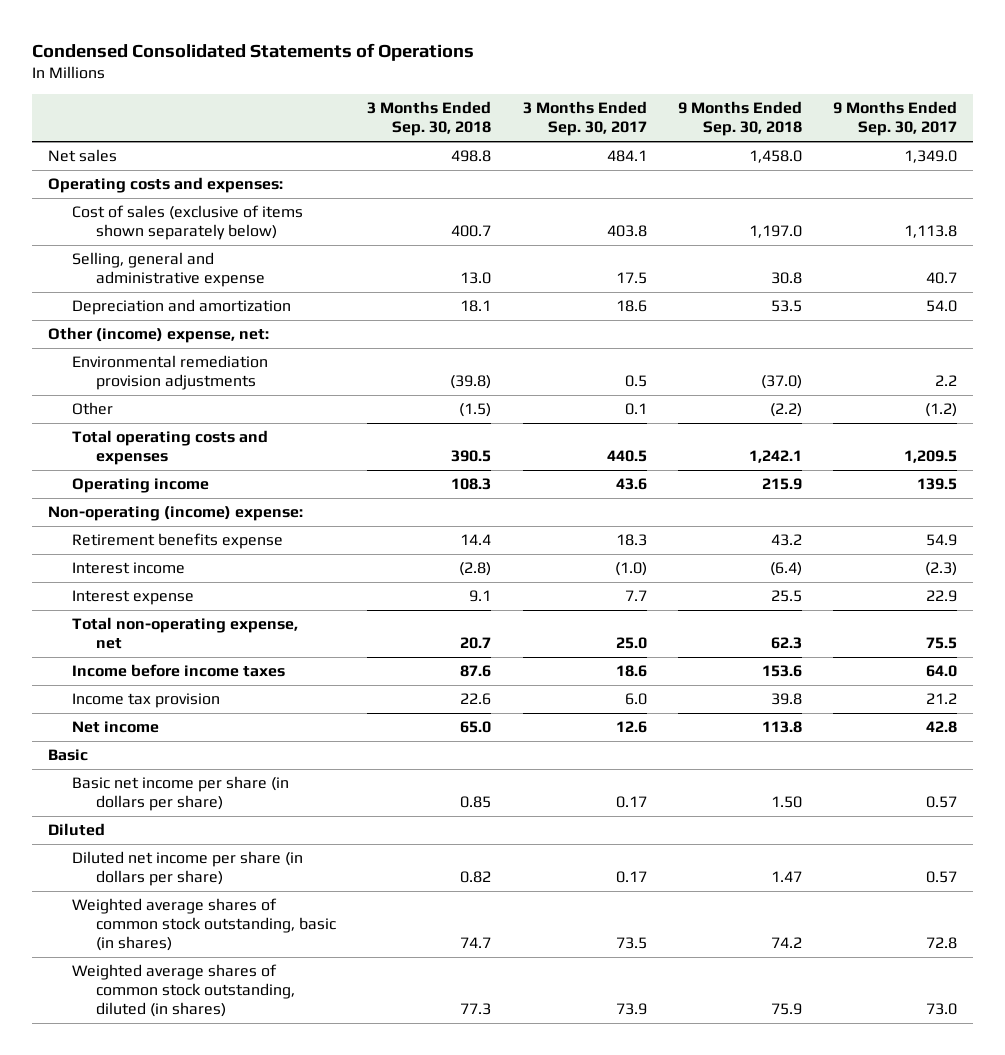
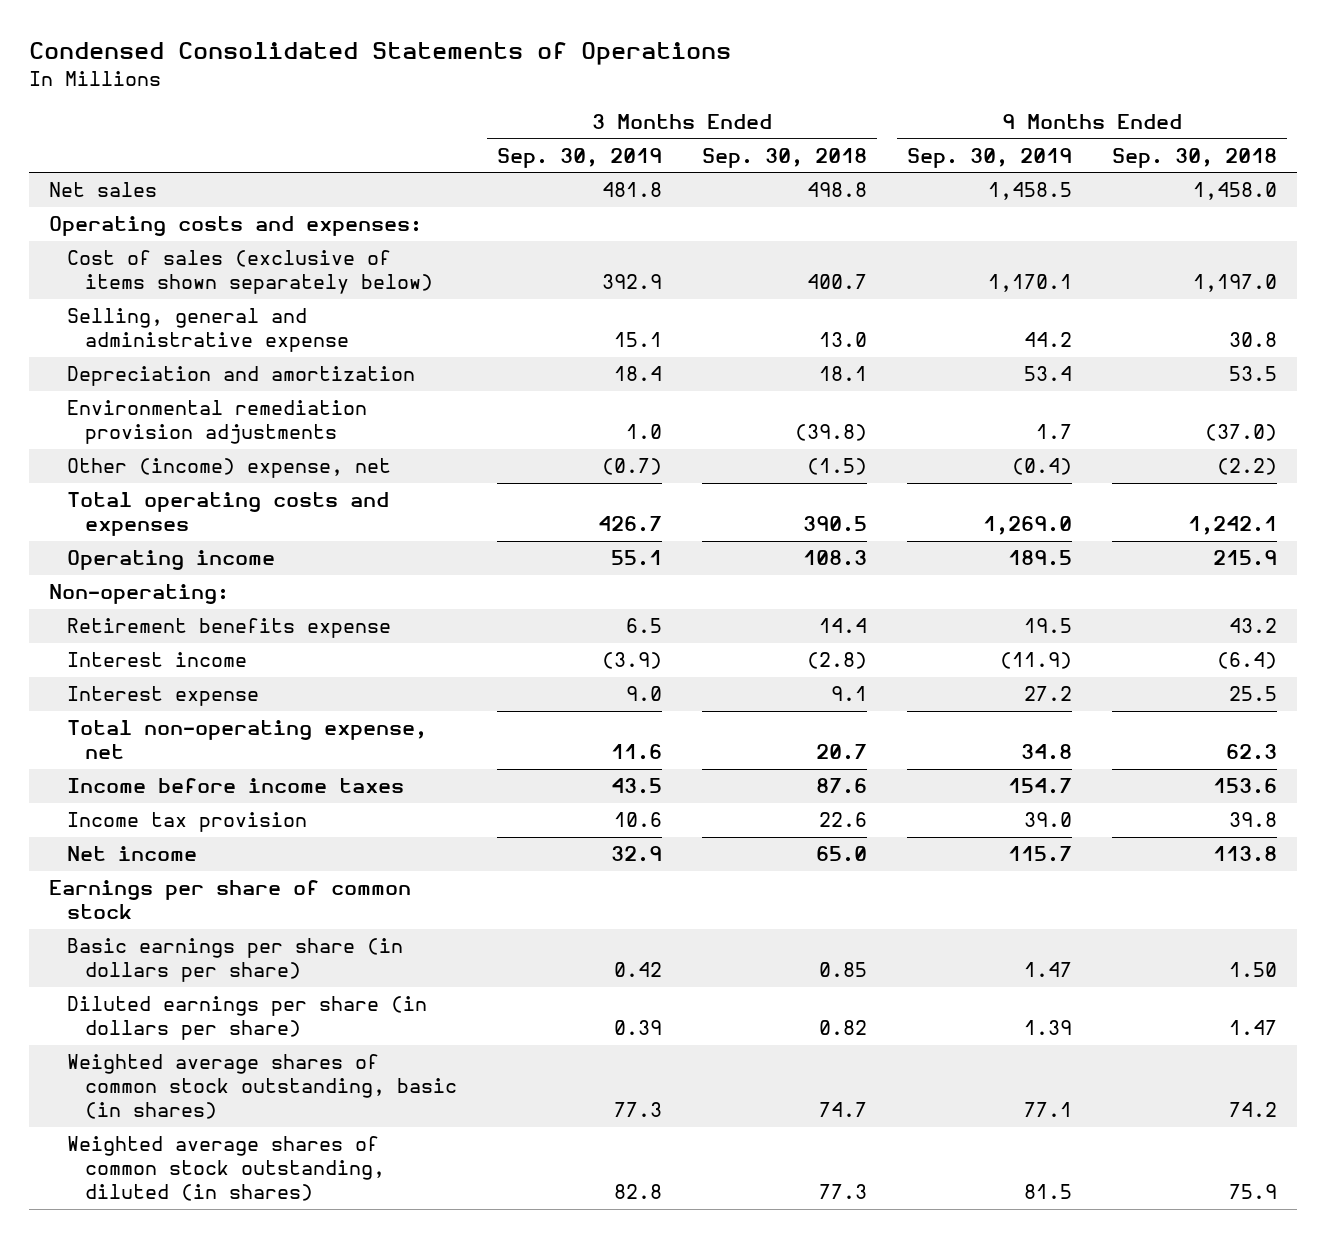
[522,101,647,137] 3 Months Ended Sep. 30, 2017 -> none
[833,101,958,137] 9 Months Ended Sep. 30, 2017 -> none
none -> [497,147,663,168] Sep. 30, 2019
none -> [907,147,1073,168] Sep. 30, 2019
[47,327,269,344] Other (income) expense, net: -> none
[71,402,113,416] Other -> [67,458,392,479] Other (income) expense, net
[47,506,303,522] Non-operating (income) expense: -> [49,584,230,605] Non-operating:
[47,749,88,762] Basic -> none
[47,823,105,837] Diluted -> none
none -> [49,880,412,920] Earnings per share of common stock
[71,776,289,812] Basic net income per share (in dollars per share) -> [67,938,404,983] Basic earnings per share (in dollars per share)
[71,851,303,887] Diluted net income per share (in dollars per share) -> [67,996,428,1041] Diluted earnings per share (in dollars per share)

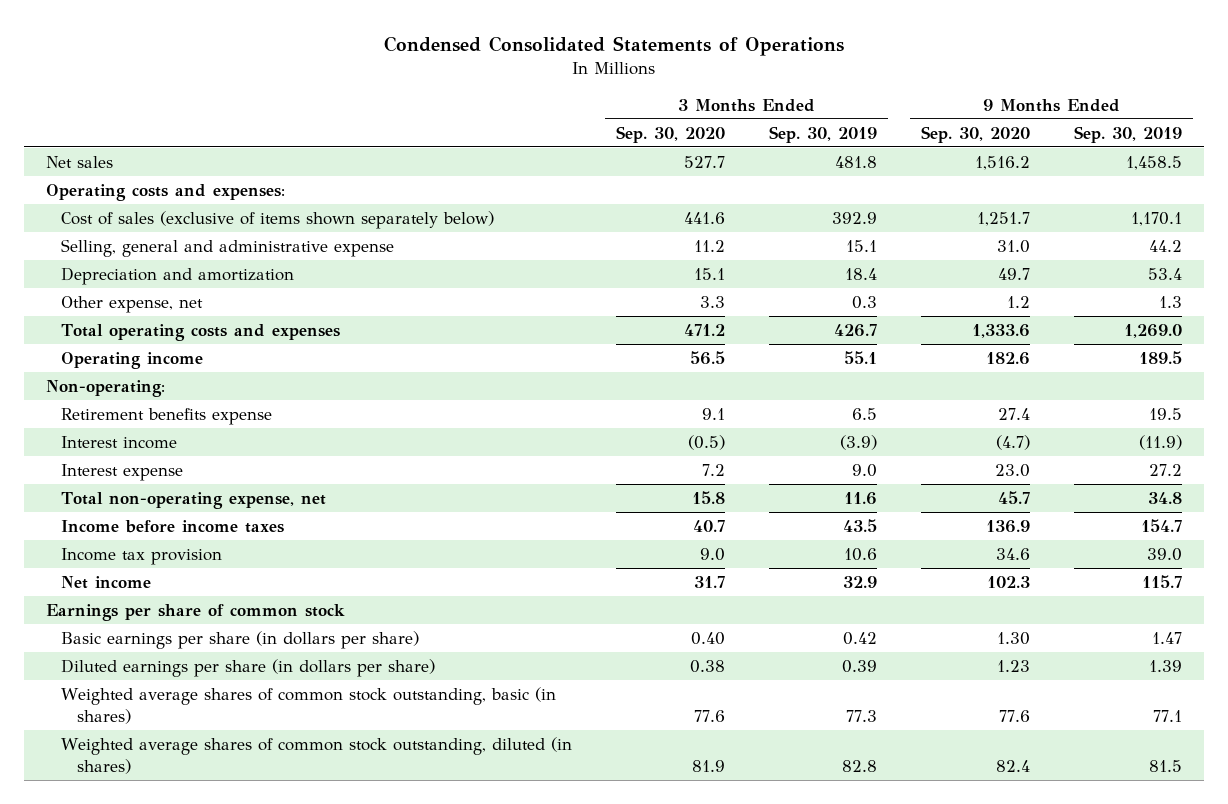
[702,147,868,168] Sep. 30, 2018 -> none
[1112,147,1278,168] Sep. 30, 2018 -> none
none -> [616,125,726,143] Sep. 30, 2020
none -> [921,125,1031,143] Sep. 30, 2020
[67,400,368,445] Environmental remediation provision adjustments -> none
[67,458,392,479] Other (income) expense, net -> [61,295,204,313] Other expense, net
[602,458,663,476] (0.7) -> [852,295,878,309] 0.3
[1012,458,1073,476] (0.4) -> [1159,295,1183,308] 1.3

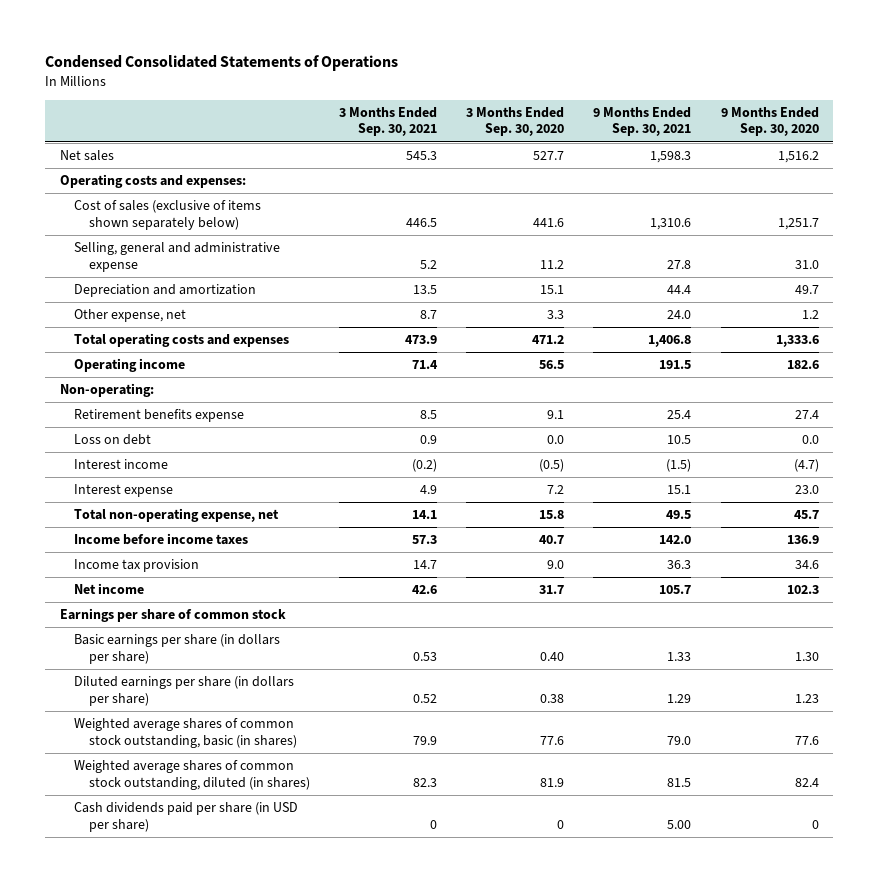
[769,125,878,143] Sep. 30, 2019 -> none
[1074,125,1183,143] Sep. 30, 2019 -> none
none -> [339,106,438,137] 3 Months Ended Sep. 30, 2021
none -> [593,106,692,137] 9 Months Ended Sep. 30, 2021
none -> [74,434,152,446] Loss on debt
none -> [74,802,299,832] Cash dividends paid per share (in USD per share)

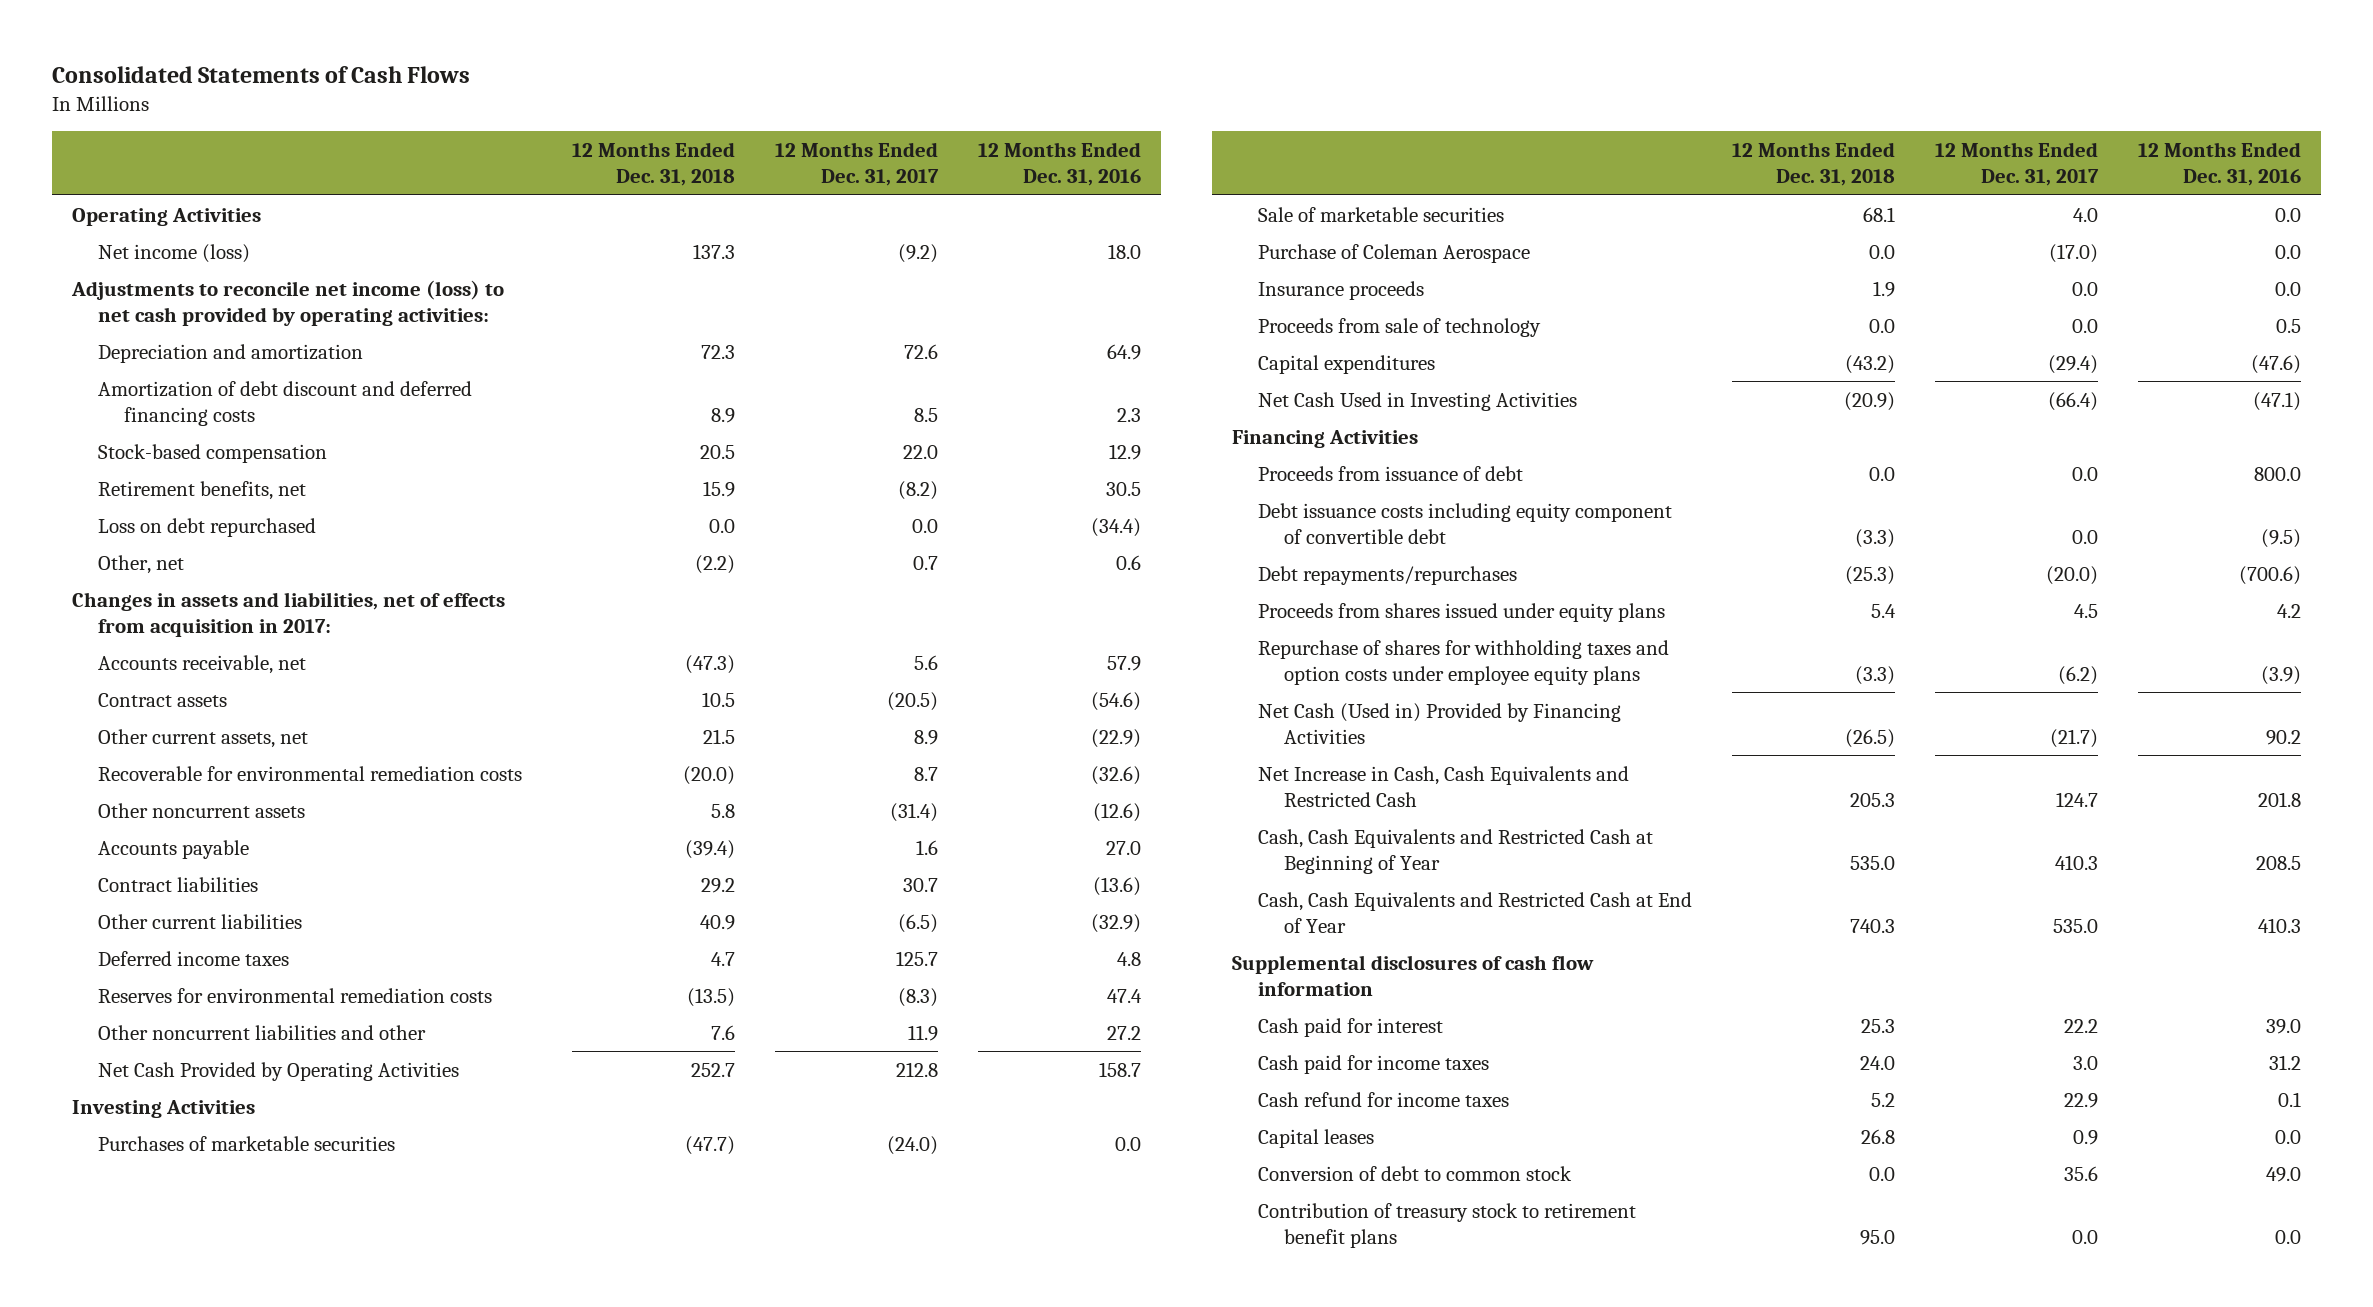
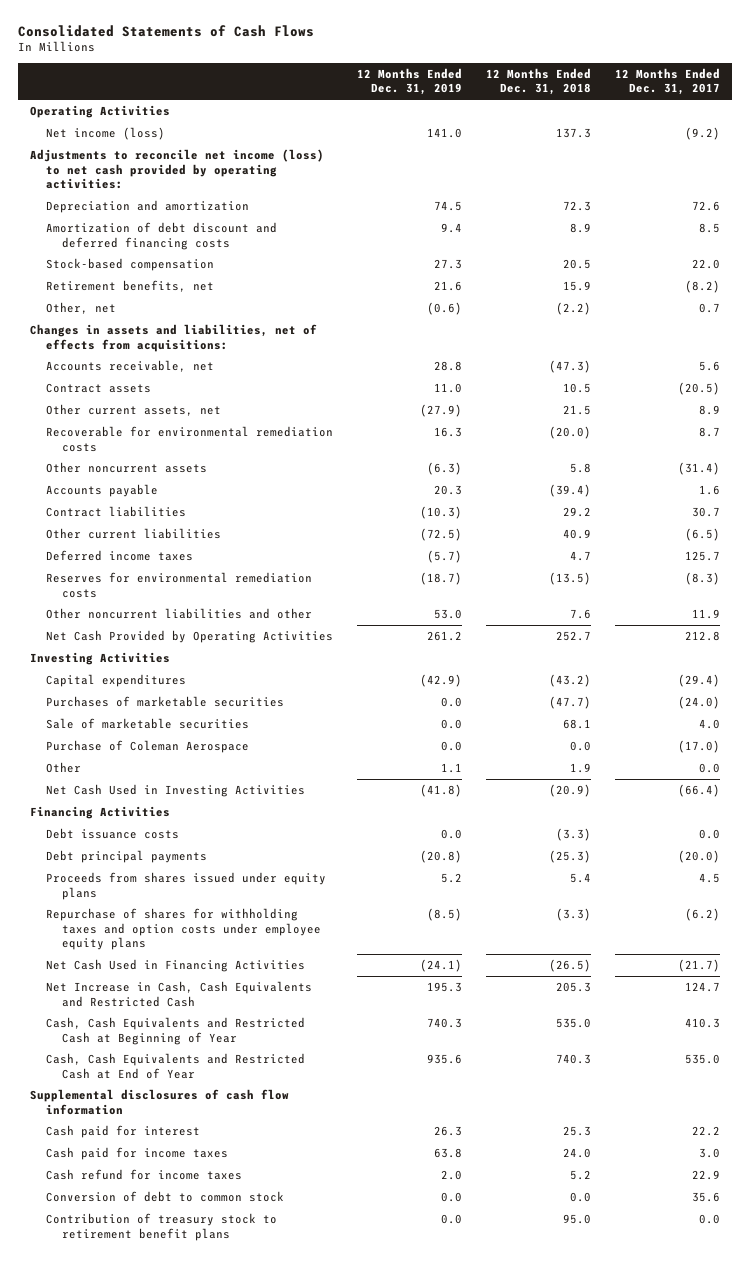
[977,141,1141,186] 12 Months Ended Dec. 31, 2016 -> none
none -> [357,67,463,96] 12 Months Ended Dec. 31, 2019
[97,517,316,537] Loss on debt repurchased -> none
[71,591,505,637] Changes in assets and liabilities, net of effects from acquisition in 2017: -> [29,324,317,352] Changes in assets and liabilities, net of effects from acquisitions:
[1257,354,1435,374] Capital expenditures -> [46,674,187,688] Capital expenditures
[1257,280,1424,300] Insurance proceeds -> none
[1257,317,1541,337] Proceeds from sale of technology -> none
none -> [46,762,82,774] Other
[1257,465,1523,481] Proceeds from issuance of debt -> none
[1257,502,1672,544] Debt issuance costs including equity component of convertible debt -> [46,828,180,840] Debt issuance costs
[1257,565,1517,585] Debt repayments/repurchases -> [46,850,208,864] Debt principal payments
[1257,702,1621,744] Net Cash (Used in) Provided by Financing Activities -> [46,959,306,973] Net Cash Used in Financing Activities
[1257,1128,1374,1148] Capital leases -> none

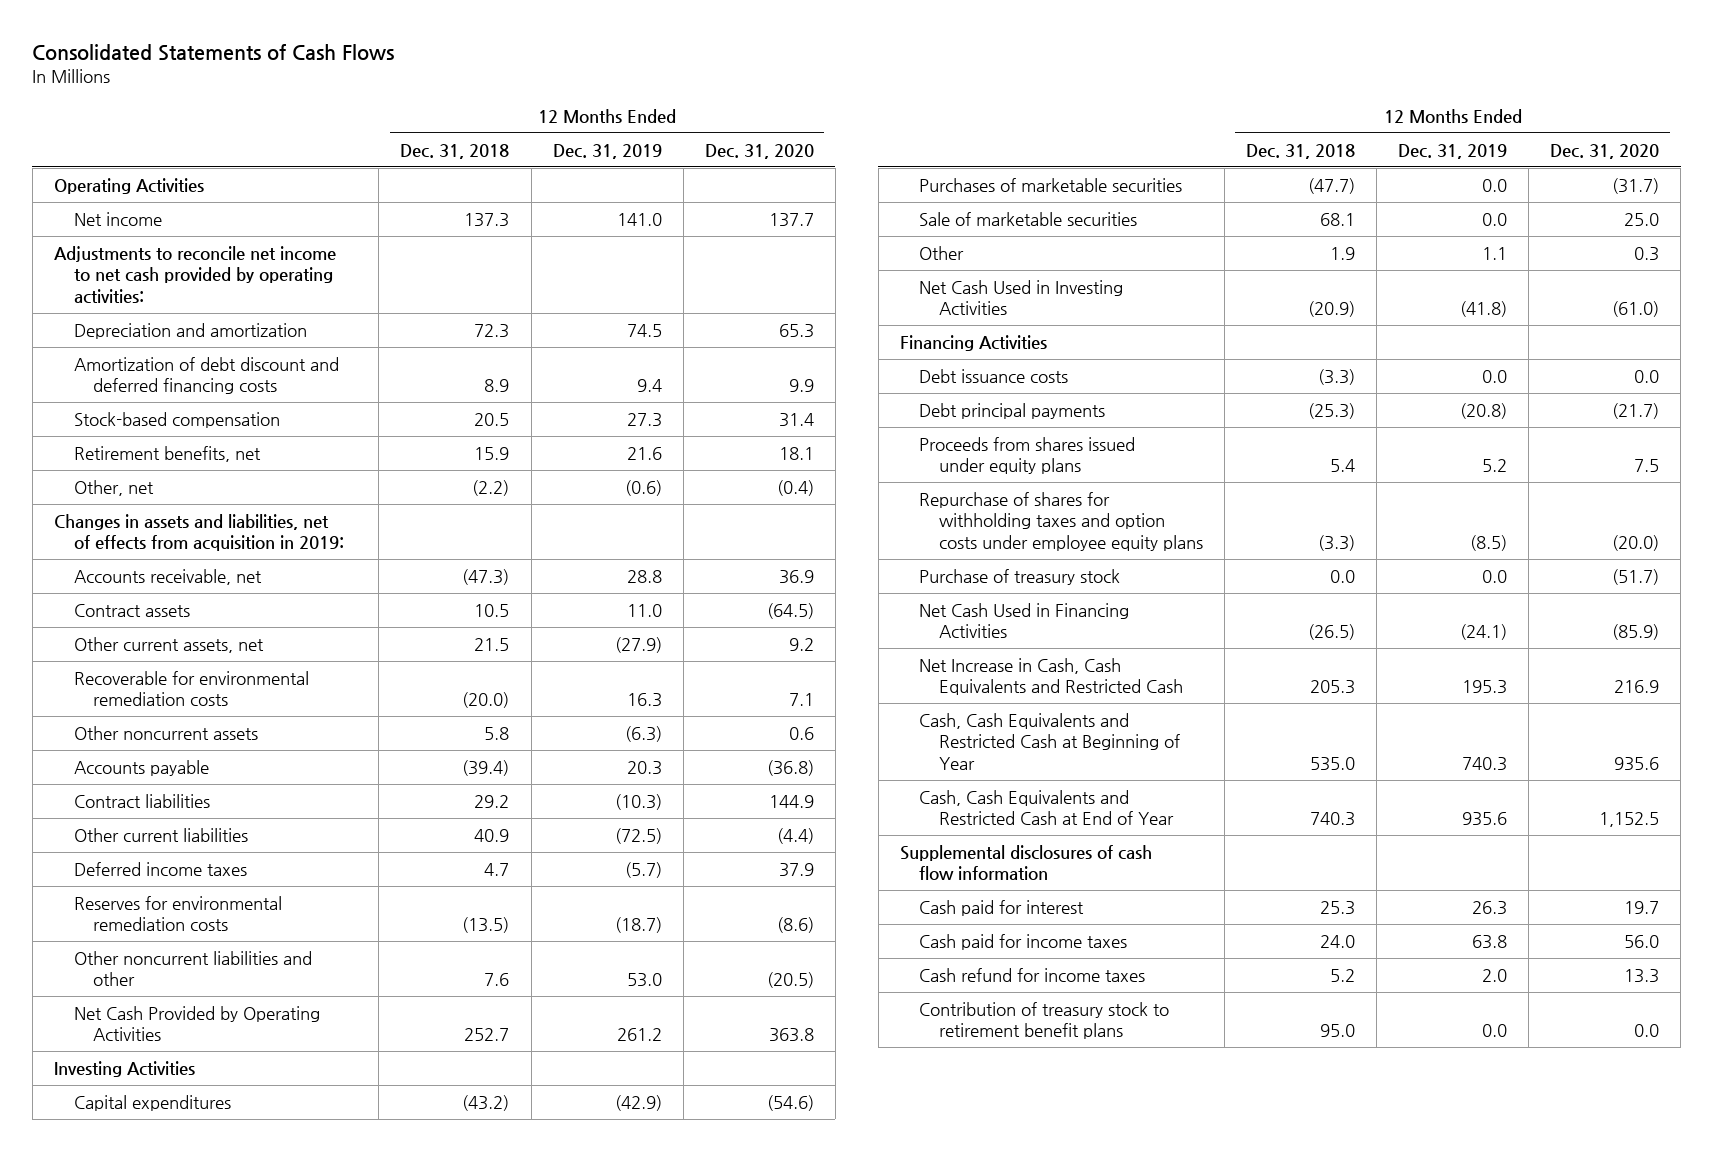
[615,67,721,96] 12 Months Ended Dec. 31, 2017 -> none
none -> [704,143,814,159] Dec. 31, 2020
[46,127,166,141] Net income (loss) -> [73,211,162,226] Net income
[29,149,324,190] Adjustments to reconcile net income (loss) to net cash provided by operating activities: -> [53,245,336,305] Adjustments to reconcile net income to net cash provided by operating activities:
[29,324,317,352] Changes in assets and liabilities, net of effects from acquisitions: -> [53,513,344,552] Changes in assets and liabilities, net of effects from acquisition in 2019:
[46,740,250,754] Purchase of Coleman Aerospace -> none
none -> [919,568,1121,585] Purchase of treasury stock
[46,1191,285,1203] Conversion of debt to common stock -> none

